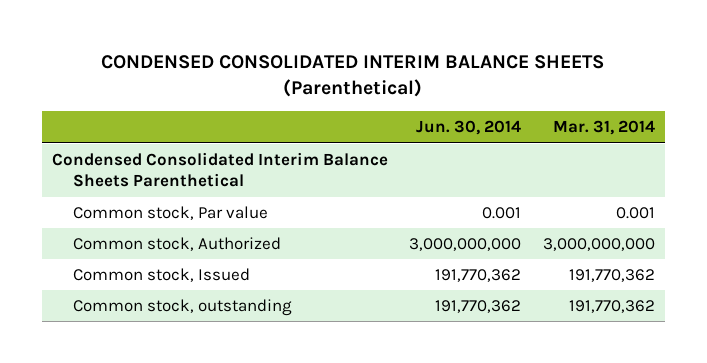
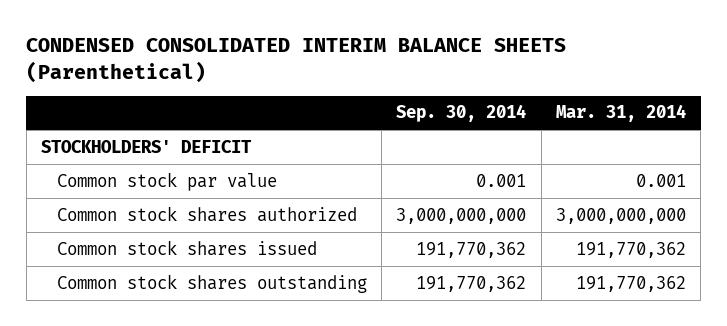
[416,120,522,136] Jun. 30, 2014 -> none
none -> [396,104,527,123] Sep. 30, 2014
[52,152,389,188] Condensed Consolidated Interim Balance Sheets Parenthetical -> none
none -> [41,139,253,153] STOCKHOLDERS' DEFICIT
[72,206,268,221] Common stock, Par value -> [56,171,277,191] Common stock par value
[72,237,281,252] Common stock, Authorized -> [56,205,357,222] Common stock shares authorized
[72,268,250,283] Common stock, Issued -> [56,239,317,256] Common stock shares issued
[72,299,292,317] Common stock, outstanding -> [56,273,367,293] Common stock shares outstanding

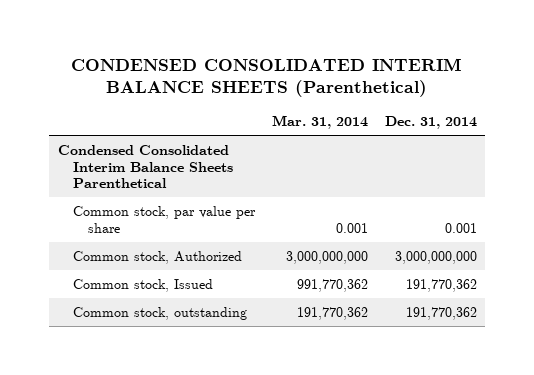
[396,104,527,123] Sep. 30, 2014 -> none
none -> [384,116,477,130] Dec. 31, 2014
[41,139,253,153] STOCKHOLDERS' DEFICIT -> none
none -> [57,144,233,189] Condensed Consolidated Interim Balance Sheets Parenthetical
[56,171,277,191] Common stock par value -> [72,205,256,233] Common stock, par value per share
[56,205,357,222] Common stock shares authorized -> [72,250,242,264] Common stock, Authorized
[56,239,317,256] Common stock shares issued -> [72,278,213,292] Common stock, Issued
[575,241,686,258] 191,770,362 -> [296,278,368,292] 991,770,362
[56,273,367,293] Common stock shares outstanding -> [72,306,247,320] Common stock, outstanding

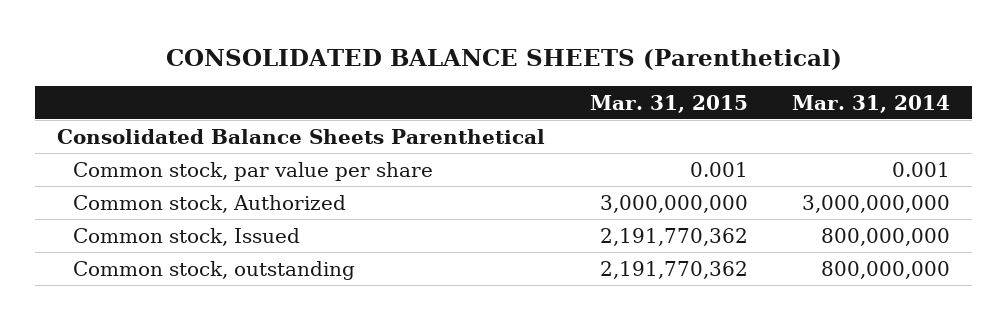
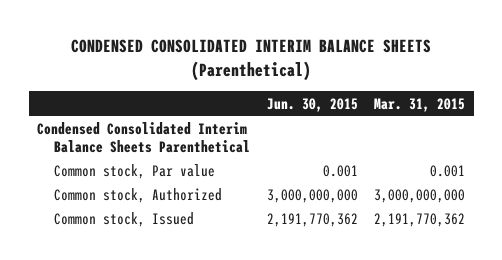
[165,49,842,71] CONSOLIDATED BALANCE SHEETS (Parenthetical) -> [71,39,432,81] CONDENSED CONSOLIDATED INTERIM BALANCE SHEETS (Parenthetical)
[792,94,951,113] Mar. 31, 2014 -> none
none -> [266,97,358,112] Jun. 30, 2015
[57,128,546,144] Consolidated Balance Sheets Parenthetical -> [36,122,251,154] Condensed Consolidated Interim Balance Sheets Parenthetical
[72,161,433,181] Common stock, par value per share -> [54,164,216,180] Common stock, Par value
[72,260,355,280] Common stock, outstanding -> none

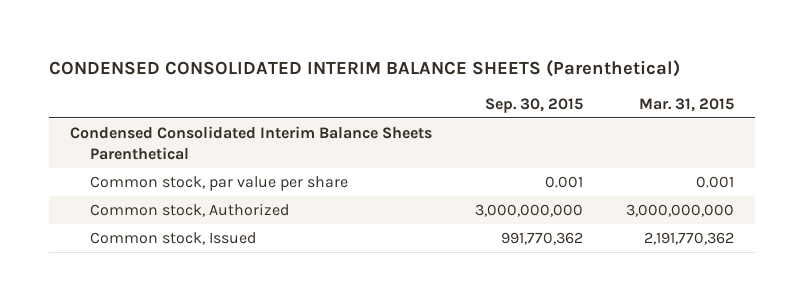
[266,97,358,112] Jun. 30, 2015 -> none
none -> [485,97,584,113] Sep. 30, 2015
[54,164,216,180] Common stock, Par value -> [90,176,349,192] Common stock, par value per share

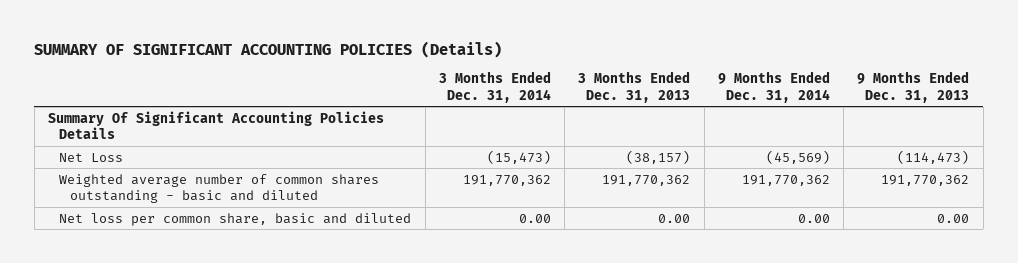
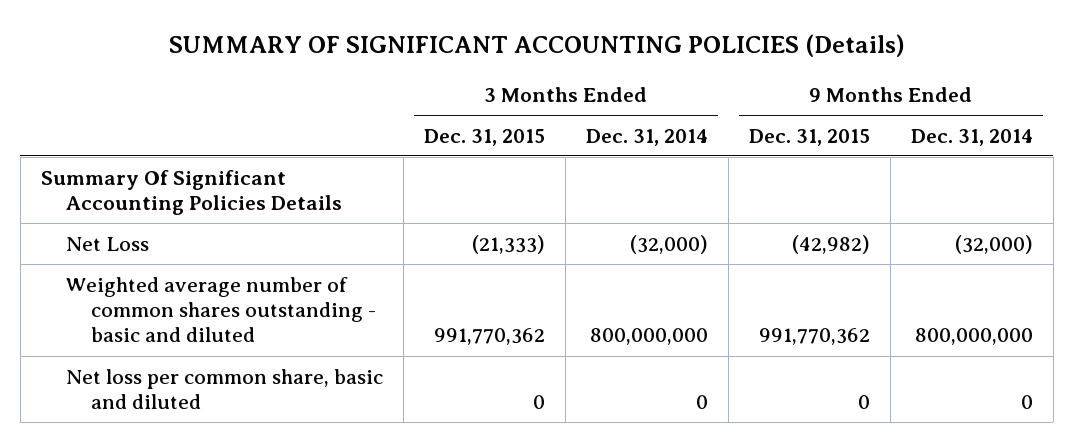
[578,71,691,103] 3 Months Ended Dec. 31, 2013 -> none
[857,71,970,103] 9 Months Ended Dec. 31, 2013 -> none
none -> [423,128,545,146] Dec. 31, 2015
none -> [748,128,870,146] Dec. 31, 2015
[486,149,551,164] (15,473) -> [629,234,708,254] (32,000)
[765,149,830,164] (45,569) -> [954,234,1033,254] (32,000)
[462,174,551,186] 191,770,362 -> [589,328,708,346] 800,000,000
[741,174,830,186] 191,770,362 -> [914,328,1033,346] 800,000,000
[518,213,551,223] 0.00 -> [695,395,708,410] 0
[797,213,830,223] 0.00 -> [1020,395,1033,410] 0

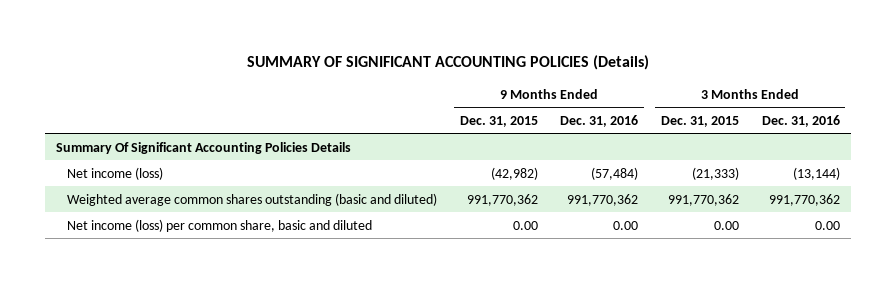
[585,128,708,146] Dec. 31, 2014 -> none
[910,128,1033,146] Dec. 31, 2014 -> none
none -> [560,114,639,127] Dec. 31, 2016
none -> [761,114,840,127] Dec. 31, 2016
[65,236,149,251] Net Loss -> [67,166,164,180] Net income (loss)
[65,276,377,343] Weighted average number of common shares outstanding - basic and diluted -> [67,192,438,206] Weighted average common shares outstanding (basic and diluted)
[65,368,383,410] Net loss per common share, basic and diluted -> [67,218,373,232] Net income (loss) per common share, basic and diluted
[532,395,545,410] 0 -> [713,220,739,230] 0.00
[857,395,870,410] 0 -> [512,220,538,230] 0.00

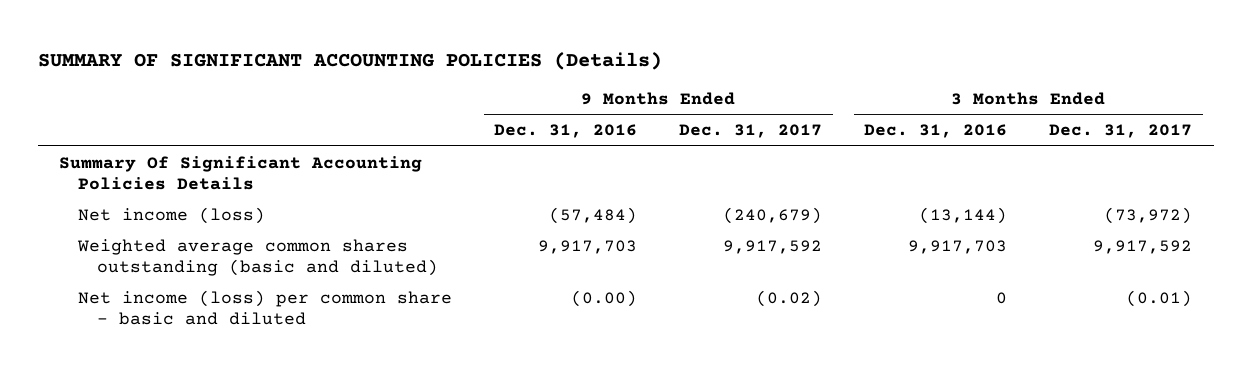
[459,115,538,127] Dec. 31, 2015 -> none
[660,115,739,127] Dec. 31, 2015 -> none
none -> [679,124,823,139] Dec. 31, 2017
none -> [1049,124,1193,139] Dec. 31, 2017
[567,193,639,206] 991,770,362 -> [538,239,638,254] 9,917,703
[768,193,840,206] 991,770,362 -> [908,239,1008,254] 9,917,703
[67,218,373,232] Net income (loss) per common share, basic and diluted -> [78,289,453,326] Net income (loss) per common share - basic and diluted
[613,220,639,230] 0.00 -> [571,289,638,307] (0.00)
[814,220,840,230] 0.00 -> [996,291,1008,304] 0

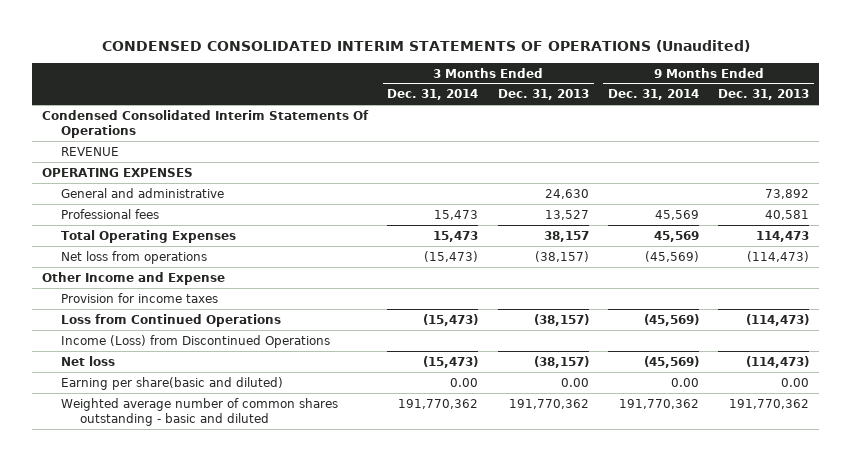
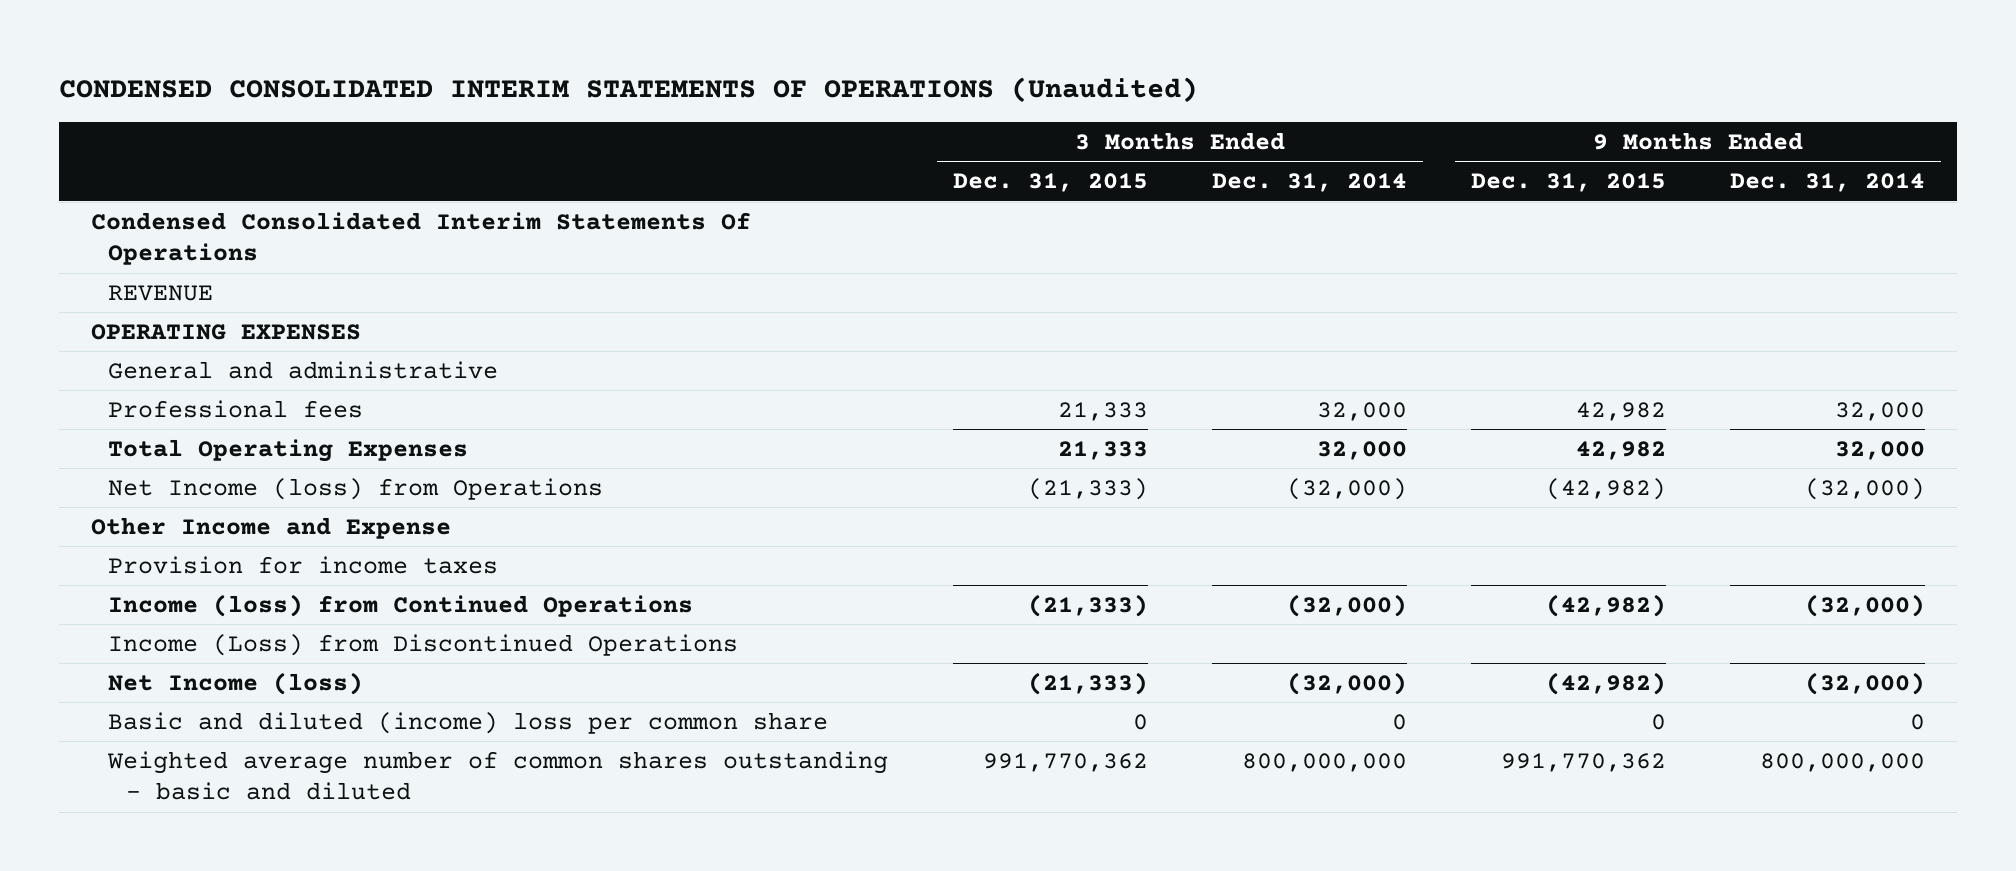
[497,89,589,101] Dec. 31, 2013 -> none
[718,89,810,101] Dec. 31, 2013 -> none
none -> [952,173,1148,193] Dec. 31, 2015
none -> [1470,173,1666,193] Dec. 31, 2015
[434,209,479,220] 15,473 -> [1316,401,1407,421] 32,000
[654,209,699,220] 45,569 -> [1834,401,1925,421] 32,000
[433,230,479,242] 15,473 -> [1316,440,1407,460] 32,000
[653,230,699,242] 45,569 -> [1834,440,1925,460] 32,000
[60,250,207,264] Net loss from operations -> [108,477,604,500] Net Income (loss) from Operations
[424,250,479,262] (15,473) -> [1286,477,1407,500] (32,000)
[644,250,699,262] (45,569) -> [1804,477,1925,500] (32,000)
[60,313,281,327] Loss from Continued Operations -> [108,593,694,617] Income (loss) from Continued Operations
[423,313,479,326] (15,473) -> [1286,593,1407,617] (32,000)
[643,313,699,326] (45,569) -> [1804,593,1925,617] (32,000)
[60,355,115,366] Net loss -> [108,671,364,695] Net Income (loss)
[423,355,479,368] (15,473) -> [1286,671,1407,695] (32,000)
[643,355,699,368] (45,569) -> [1804,671,1925,695] (32,000)
[60,376,283,390] Earning per share(basic and diluted) -> [108,711,829,734] Basic and diluted (income) loss per common share
[450,377,479,387] 0.00 -> [1391,713,1407,730] 0
[670,377,699,387] 0.00 -> [1909,713,1925,730] 0
[398,398,479,409] 191,770,362 -> [1241,752,1407,772] 800,000,000
[618,398,699,409] 191,770,362 -> [1759,752,1925,772] 800,000,000

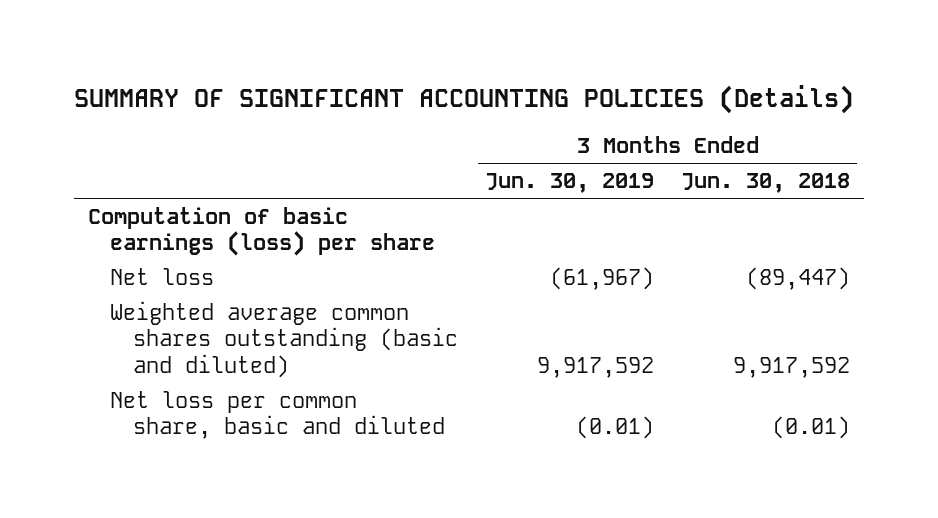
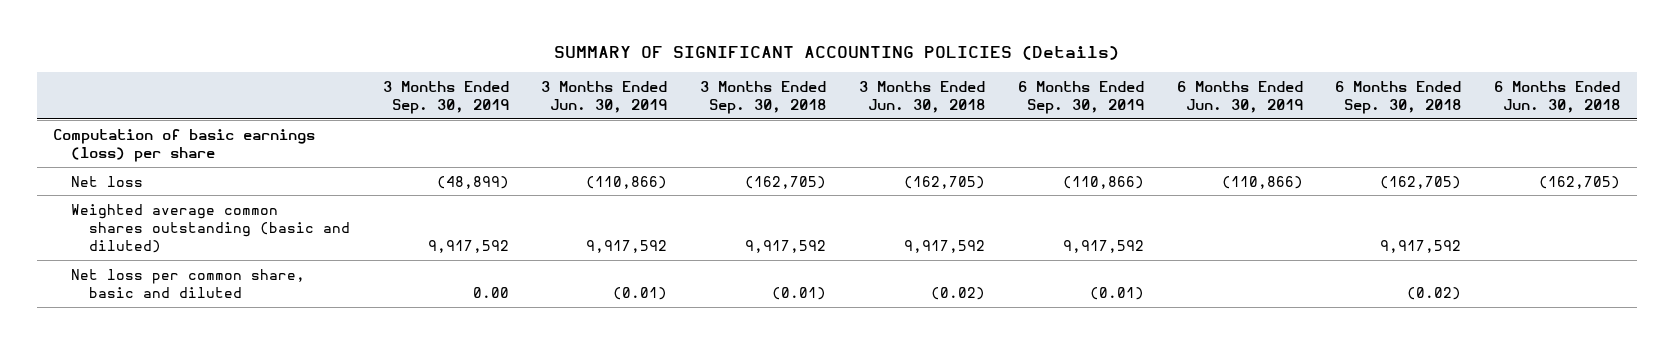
none -> [382,80,509,114] 3 Months Ended Sep. 30, 2019
none -> [700,80,827,114] 3 Months Ended Sep. 30, 2018
none -> [1017,80,1144,114] 6 Months Ended Sep. 30, 2019
none -> [1176,80,1303,113] 6 Months Ended Jun. 30, 2019
none -> [1335,80,1462,114] 6 Months Ended Sep. 30, 2018
none -> [1494,80,1621,113] 6 Months Ended Jun. 30, 2018
[550,266,655,290] (61,967) -> [586,175,668,189] (110,866)
[746,266,851,290] (89,447) -> [904,175,986,189] (162,705)
[772,416,851,440] (0.01) -> [931,286,986,300] (0.02)

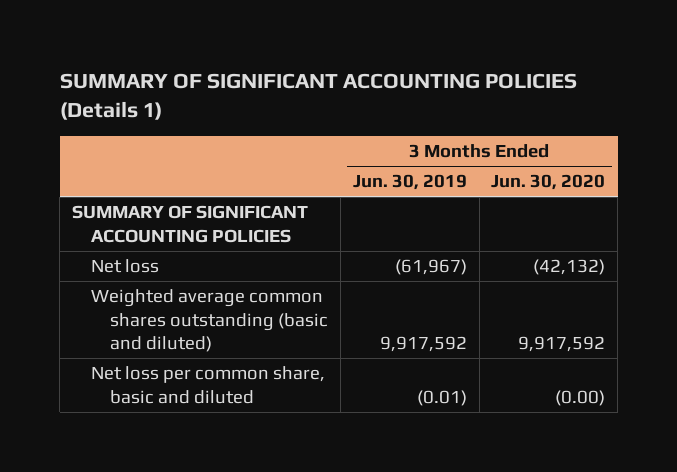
[553,46,1119,61] SUMMARY OF SIGNIFICANT ACCOUNTING POLICIES (Details) -> [59,73,577,121] SUMMARY OF SIGNIFICANT ACCOUNTING POLICIES (Details 1)
[382,80,509,114] 3 Months Ended Sep. 30, 2019 -> none
[700,80,827,114] 3 Months Ended Sep. 30, 2018 -> none
[859,80,986,113] 3 Months Ended Jun. 30, 2018 -> none
[1017,80,1144,114] 6 Months Ended Sep. 30, 2019 -> none
[1176,80,1303,113] 6 Months Ended Jun. 30, 2019 -> none
[1335,80,1462,114] 6 Months Ended Sep. 30, 2018 -> none
[1494,80,1621,113] 6 Months Ended Jun. 30, 2018 -> none
none -> [491,174,606,191] Jun. 30, 2020
[53,128,316,162] Computation of basic earnings (loss) per share -> none
none -> [71,205,308,243] SUMMARY OF SIGNIFICANT ACCOUNTING POLICIES
[586,175,668,189] (110,866) -> [394,259,467,276] (61,967)

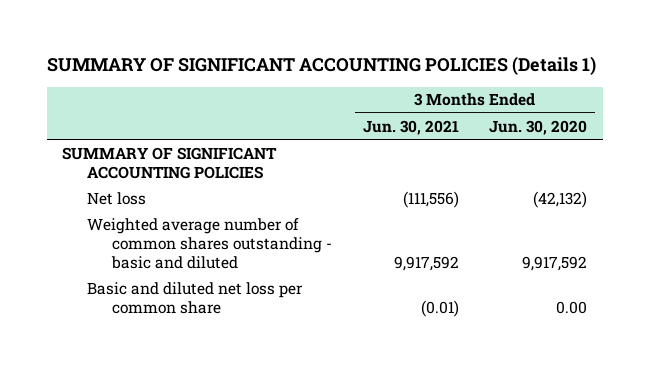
[352,174,467,191] Jun. 30, 2019 -> none
none -> [362,119,459,135] Jun. 30, 2021
[91,289,329,353] Weighted average common shares outstanding (basic and diluted) -> [87,217,332,269] Weighted average number of common shares outstanding - basic and diluted
[91,366,326,404] Net loss per common share, basic and diluted -> [87,281,304,314] Basic and diluted net loss per common share
[555,389,606,406] (0.00) -> [556,300,588,314] 0.00

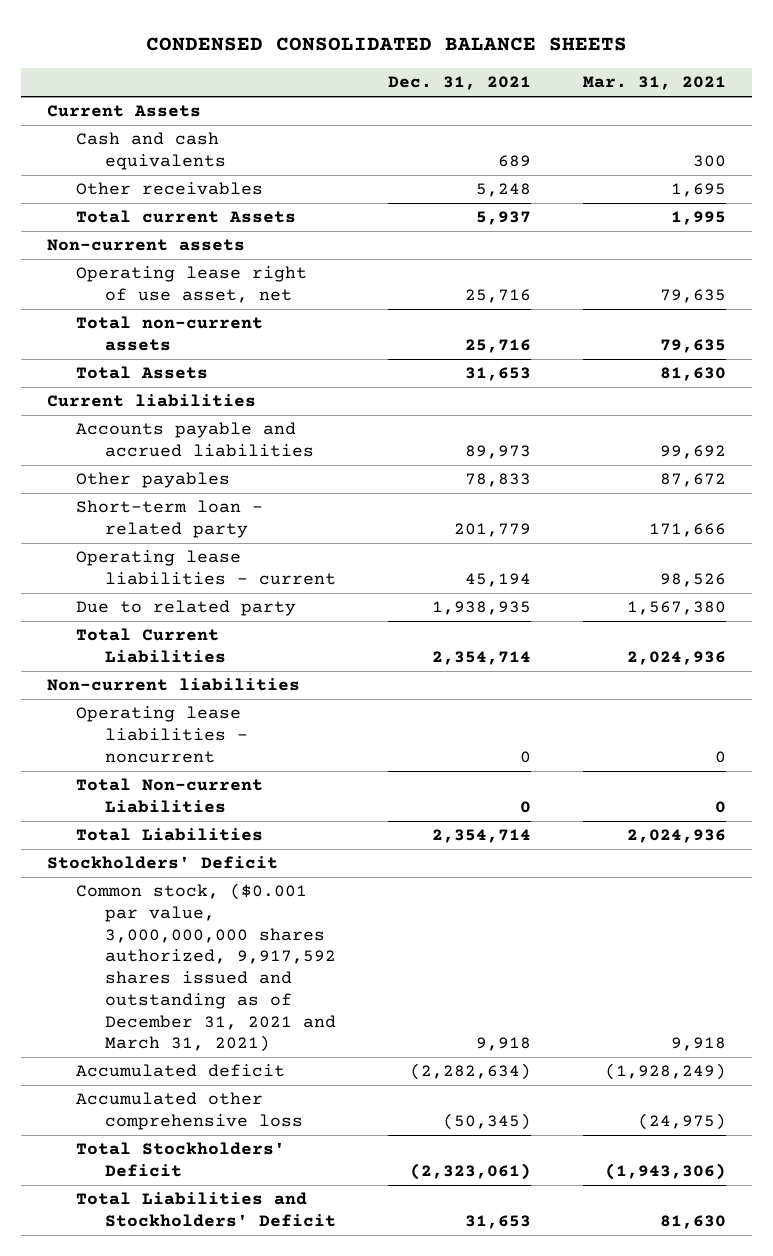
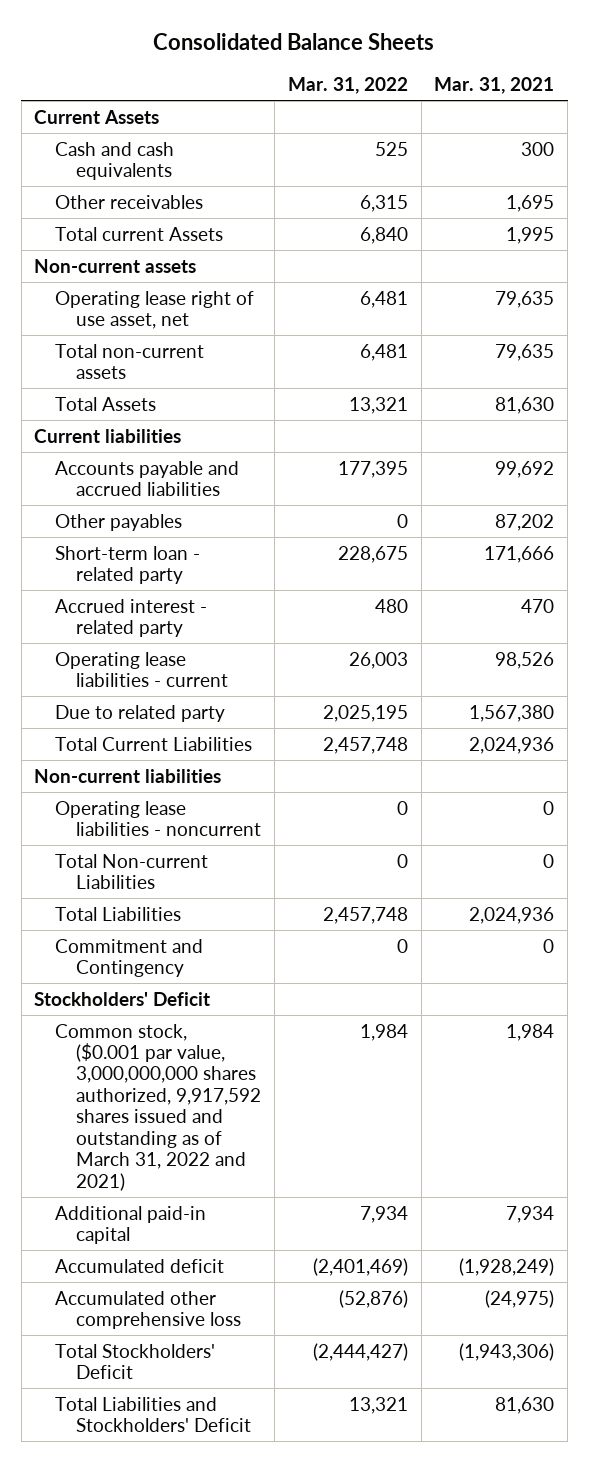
[145,36,627,51] CONDENSED CONSOLIDATED BALANCE SHEETS -> [153,32,435,50] Consolidated Balance Sheets
[387,76,531,91] Dec. 31, 2021 -> none
none -> [287,77,408,95] Mar. 31, 2022
[659,473,726,488] 87,672 -> [495,513,555,531] 87,202
none -> [55,598,208,637] Accrued interest - related party
none -> [55,938,204,977] Commitment and Contingency
[76,883,336,1053] Common stock, ($0.001 par value, 3,000,000,000 shares authorized, 9,917,592 shares issued and outstanding as of December 31, 2021 and March 31, 2021) -> [55,1023,262,1191] Common stock, ($0.001 par value, 3,000,000,000 shares authorized, 9,917,592 shares issued and outstanding as of March 31, 2022 and 2021)
[670,1037,726,1052] 9,918 -> [506,1023,555,1041] 1,984
none -> [55,1205,207,1244] Additional paid-in capital

